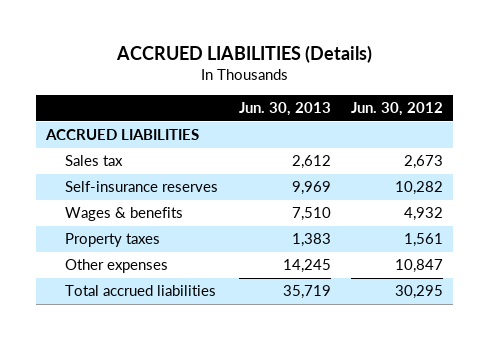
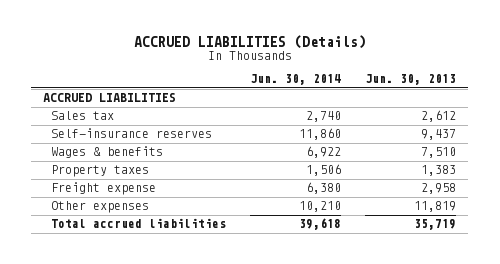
[351,102,444,117] Jun. 30, 2012 -> none
none -> [249,74,341,86] Jun. 30, 2014
[291,181,331,196] 9,969 -> [421,129,457,141] 9,437
none -> [50,182,156,196] Freight expense
[282,259,331,274] 14,245 -> [414,201,457,213] 11,819

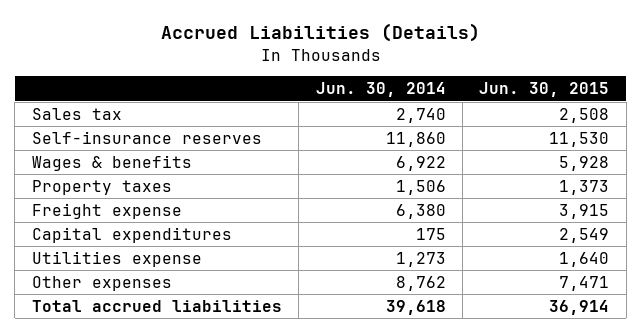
[133,34,366,49] ACCRUED LIABILITIES (Details) -> [160,23,480,43] Accrued Liabilities (Details)
[365,74,457,86] Jun. 30, 2013 -> none
none -> [479,82,610,98] Jun. 30, 2015
[43,93,177,103] ACCRUED LIABILITIES -> none
none -> [31,226,232,243] Capital expenditures
none -> [31,250,202,267] Utilities expense
[298,201,341,213] 10,210 -> [395,275,446,291] 8,762

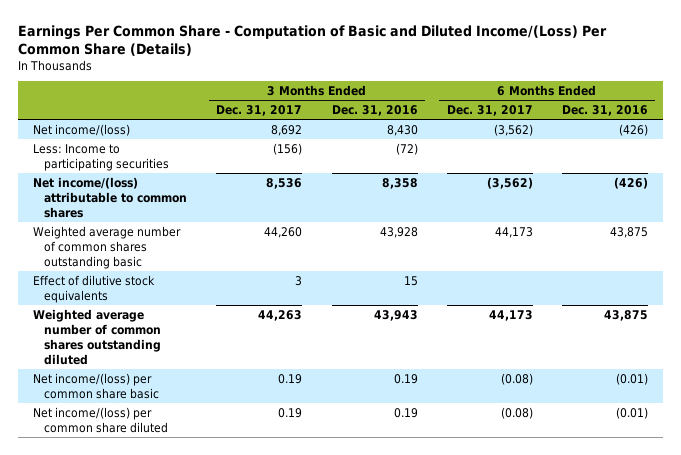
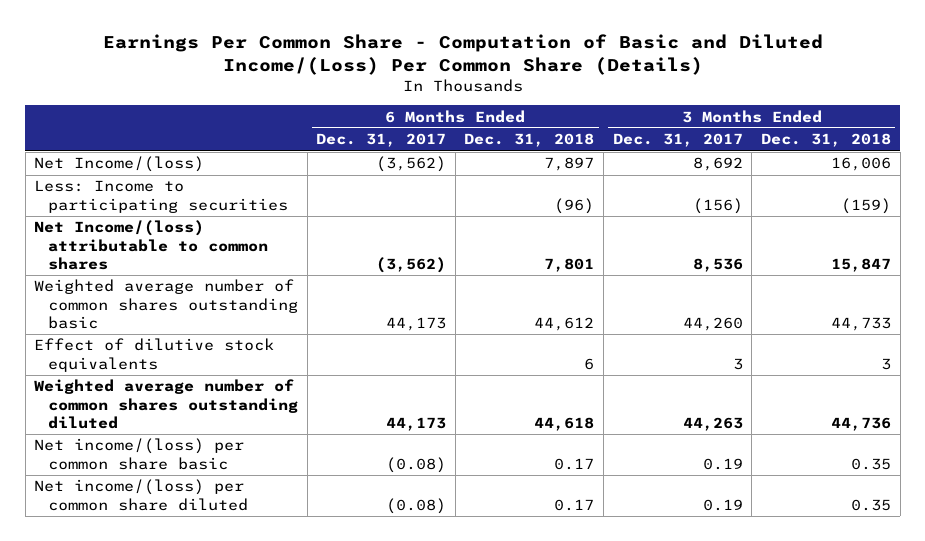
[331,104,418,116] Dec. 31, 2016 -> none
[562,104,649,116] Dec. 31, 2016 -> none
none -> [464,133,595,148] Dec. 31, 2018
none -> [760,133,891,148] Dec. 31, 2018
[32,123,130,136] Net income/(loss) -> [34,156,205,173] Net Income/(loss)
[32,176,187,218] Net income/(loss) attributable to common shares -> [34,220,268,270] Net Income/(loss) attributable to common shares

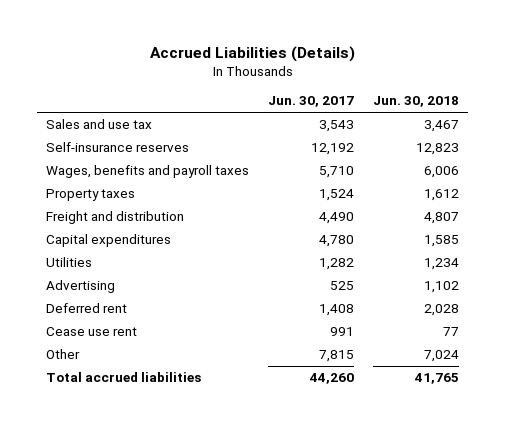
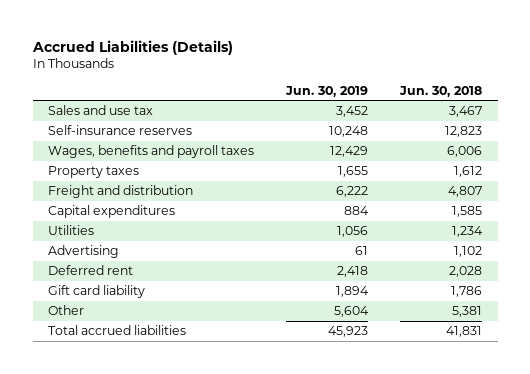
[268,96,355,108] Jun. 30, 2017 -> none
none -> [285,85,369,97] Jun. 30, 2019
[46,327,138,337] Cease use rent -> none
none -> [48,285,146,299] Gift card liability
[423,350,459,363] 7,024 -> [451,306,482,318] 5,381
[413,373,459,385] 41,765 -> [445,326,482,338] 41,831

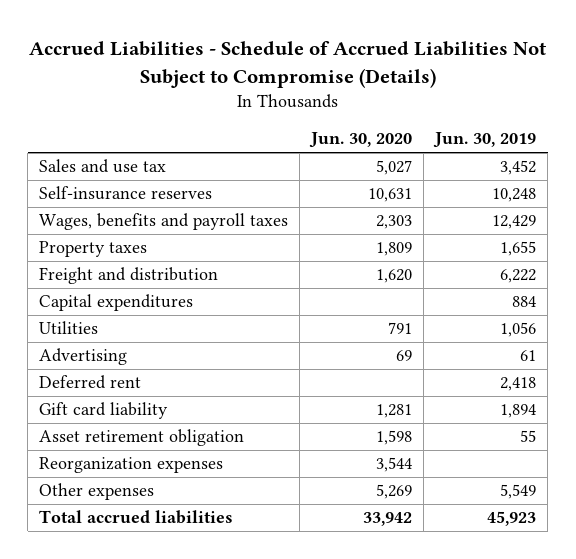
[31,39,233,55] Accrued Liabilities (Details) -> [28,41,546,89] Accrued Liabilities - Schedule of Accrued Liabilities Not Subject to Compromise (Details)
[398,85,482,97] Jun. 30, 2018 -> none
none -> [309,132,413,149] Jun. 30, 2020
none -> [39,429,245,447] Asset retirement obligation
none -> [39,457,224,474] Reorganization expenses
[48,305,85,316] Other -> [39,483,155,501] Other expenses
[334,306,370,318] 5,604 -> [500,484,537,500] 5,549

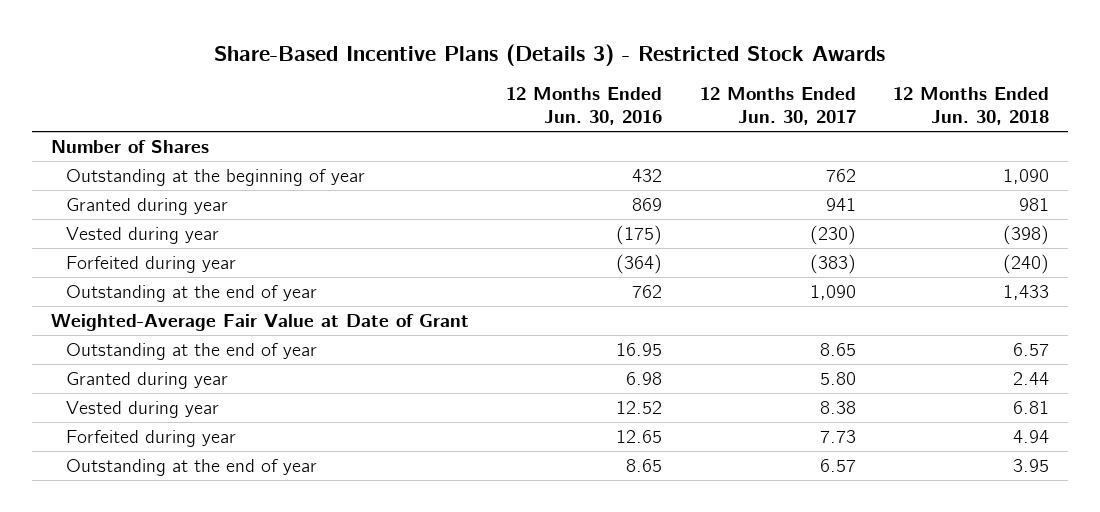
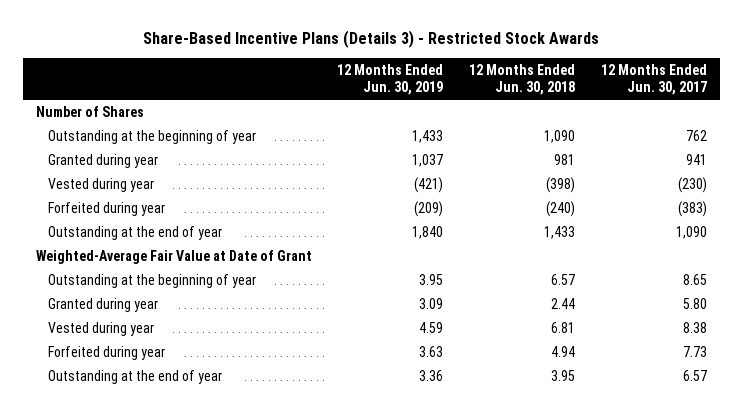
[506,86,663,126] 12 Months Ended Jun. 30, 2016 -> none
none -> [337,64,444,96] 12 Months Ended Jun. 30, 2019
[66,342,318,360] Outstanding at the end of year -> [47,273,256,288] Outstanding at the beginning of year

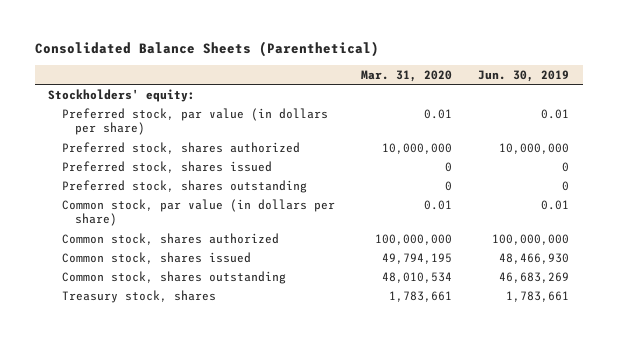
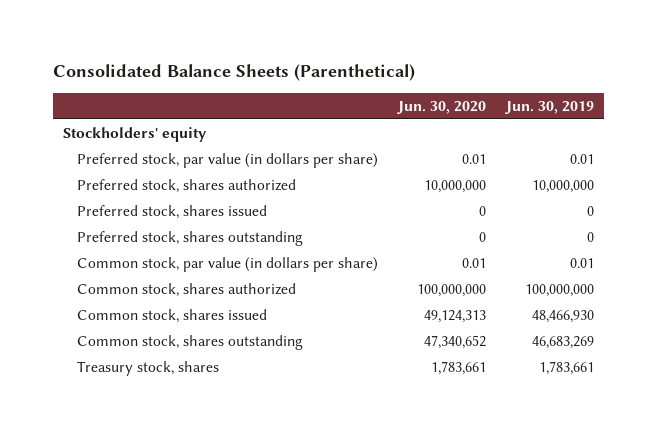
[360,69,452,82] Mar. 31, 2020 -> none
none -> [396,100,486,114] Jun. 30, 2020
[48,88,196,102] Stockholders' equity: -> [62,127,207,143] Stockholders' equity

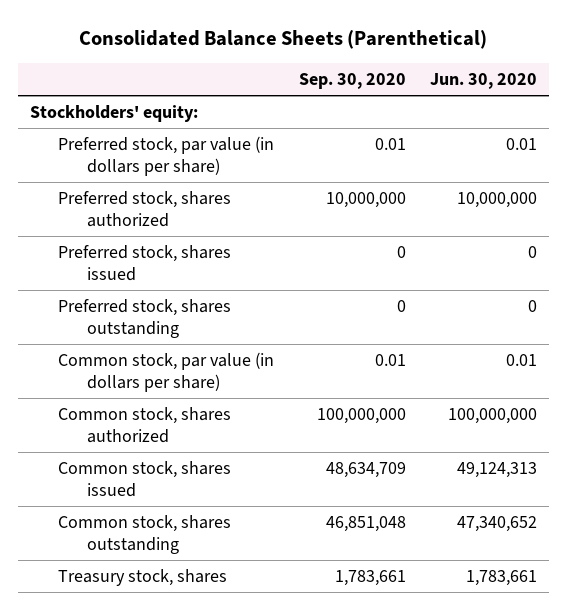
[504,100,594,114] Jun. 30, 2019 -> none
none -> [298,73,406,90] Sep. 30, 2020
[62,127,207,143] Stockholders' equity -> [29,104,198,122] Stockholders' equity:

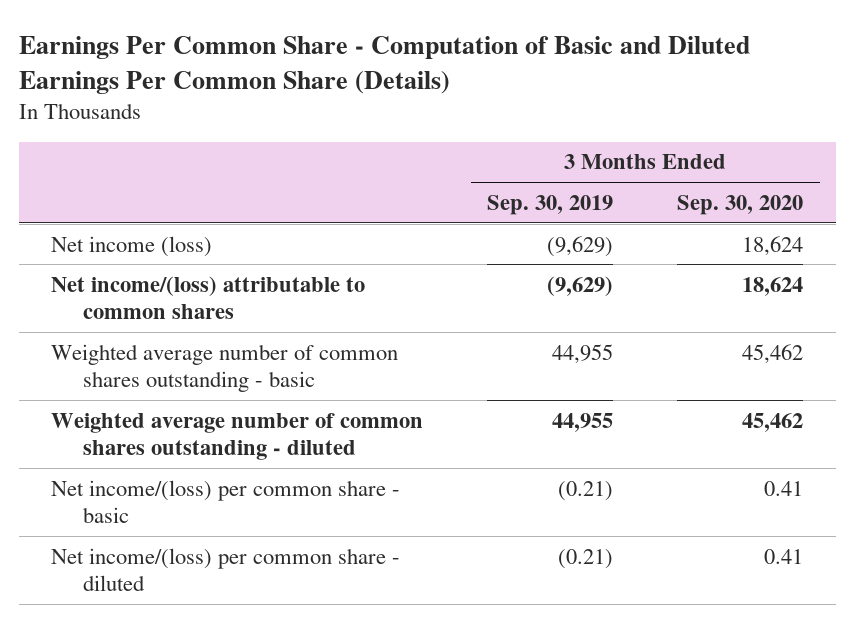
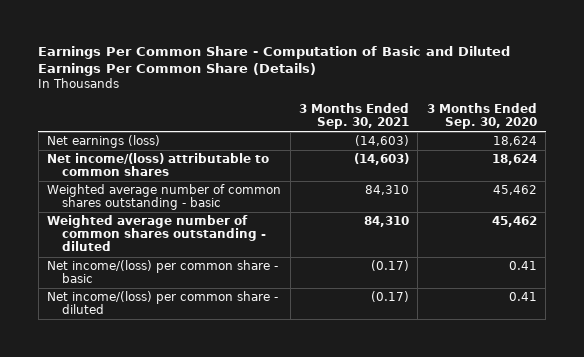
[487,194,614,215] Sep. 30, 2019 -> none
none -> [298,102,409,130] 3 Months Ended Sep. 30, 2021
[50,235,212,257] Net income (loss) -> [47,135,161,149] Net earnings (loss)

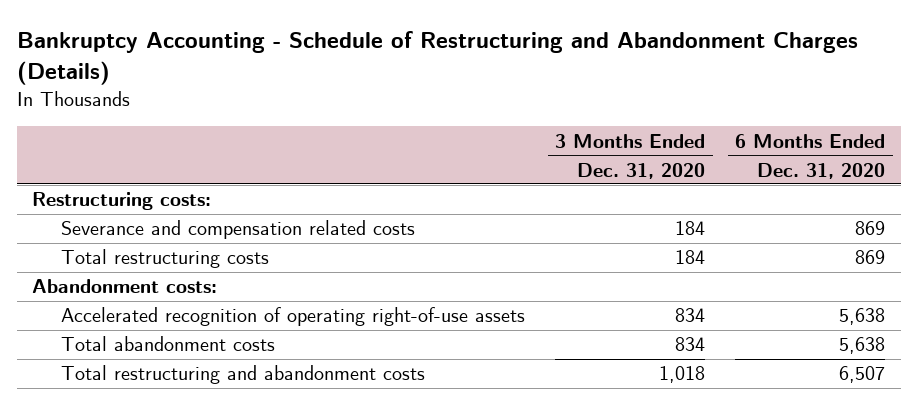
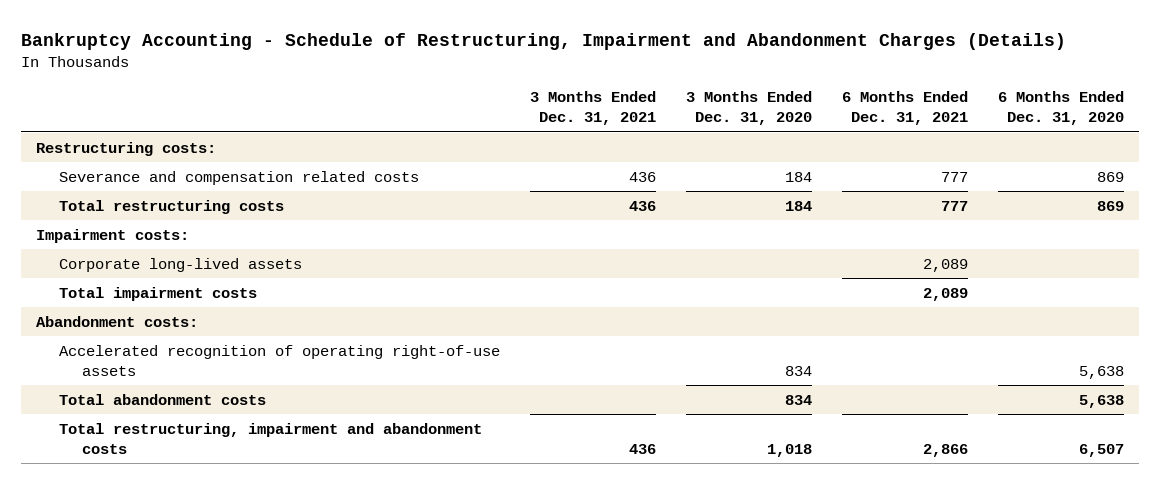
[17,31,859,86] Bankruptcy Accounting - Schedule of Restructuring and Abandonment Charges (Details) -> [21,32,1067,50] Bankruptcy Accounting - Schedule of Restructuring, Impairment and Abandonment Charges (Details)
none -> [529,91,656,126] 3 Months Ended Dec. 31, 2021
none -> [841,91,968,126] 6 Months Ended Dec. 31, 2021
none -> [36,228,190,243] Impairment costs:
none -> [58,257,302,272] Corporate long-lived assets
none -> [58,286,257,301] Total impairment costs
[60,365,425,385] Total restructuring and abandonment costs -> [58,422,482,454] Total restructuring, impairment and abandonment costs

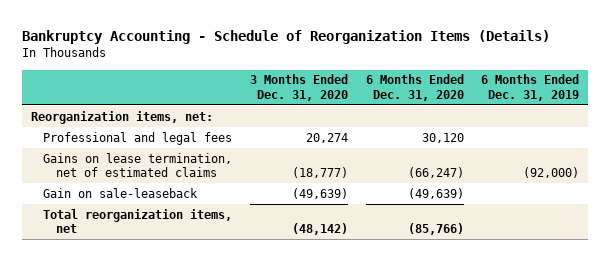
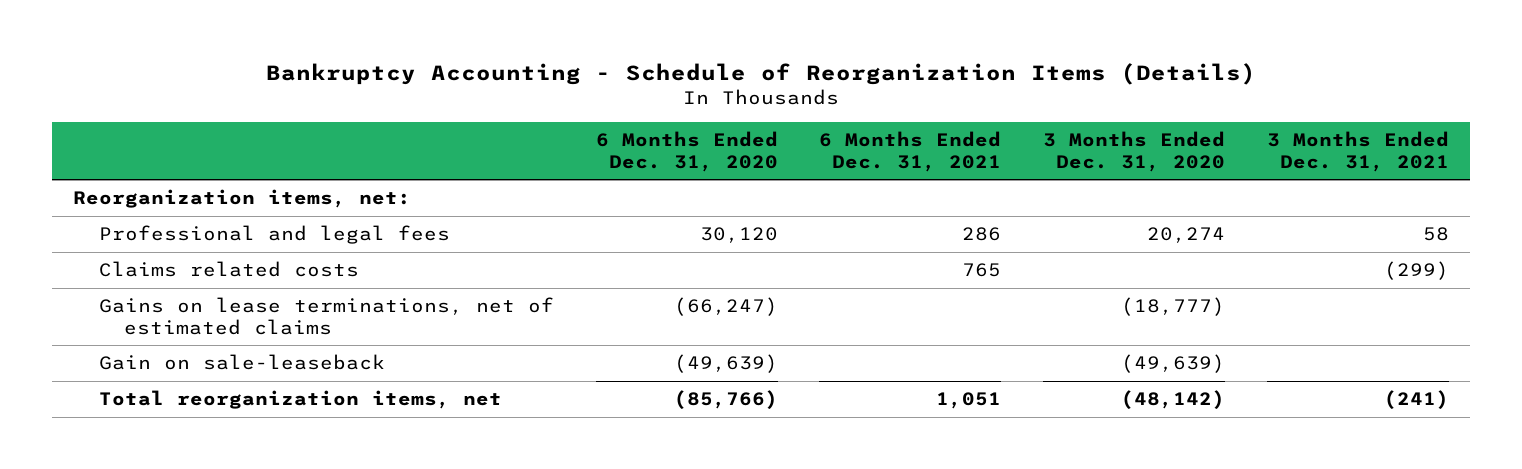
[481,74,580,101] 6 Months Ended Dec. 31, 2019 -> none
none -> [819,130,1002,172] 6 Months Ended Dec. 31, 2021
none -> [1267,130,1450,172] 3 Months Ended Dec. 31, 2021
none -> [98,261,359,278] Claims related costs
[43,152,233,178] Gains on lease termination, net of estimated claims -> [98,297,554,335] Gains on lease terminations, net of estimated claims

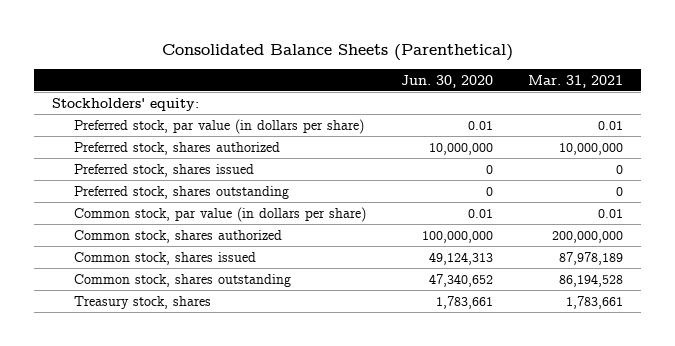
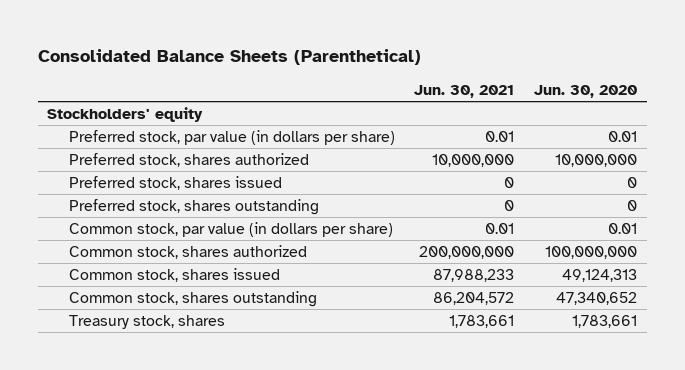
[528,74,624,88] Mar. 31, 2021 -> none
none -> [414,84,515,98] Jun. 30, 2021
[51,97,199,111] Stockholders' equity: -> [47,107,204,123] Stockholders' equity

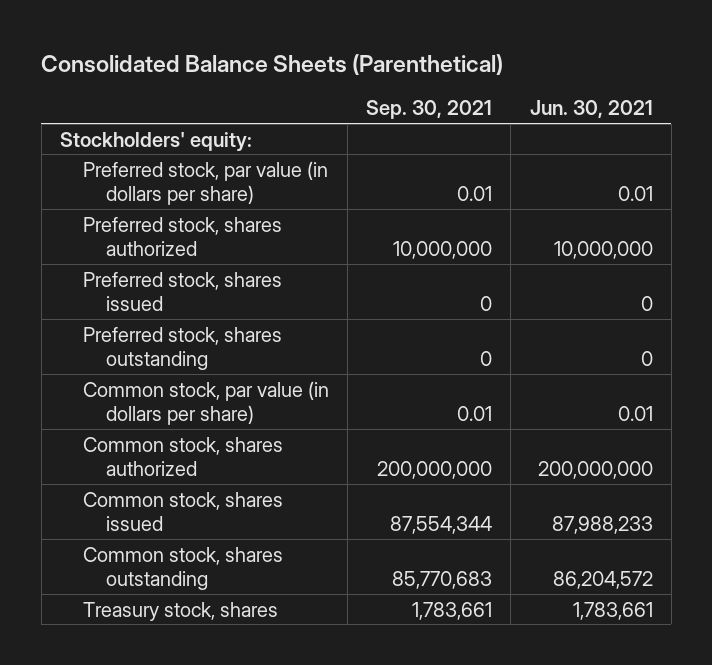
[534,84,638,98] Jun. 30, 2020 -> none
none -> [366,100,493,120] Sep. 30, 2021
[47,107,204,123] Stockholders' equity -> [59,131,252,152] Stockholders' equity:

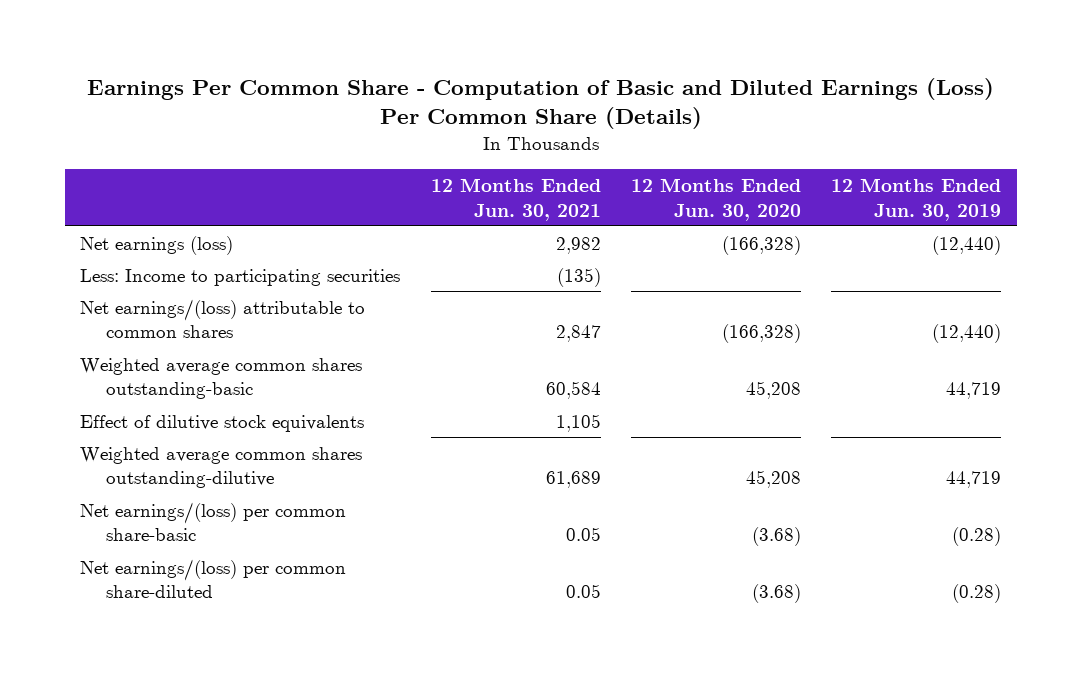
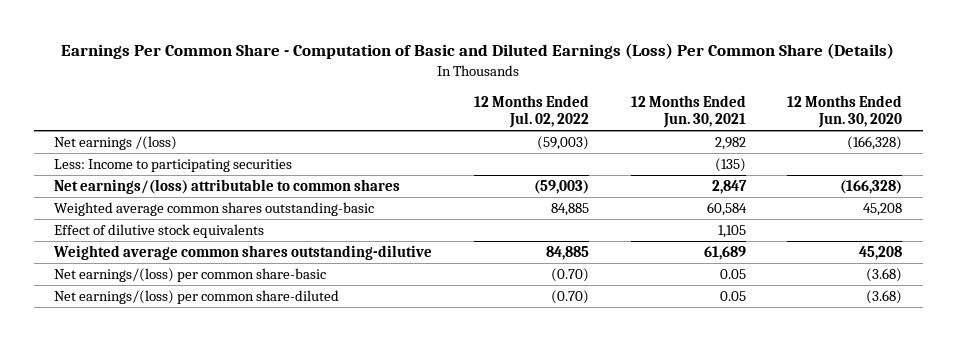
[831,177,1002,221] 12 Months Ended Jun. 30, 2019 -> none
none -> [473,94,589,128] 12 Months Ended Jul. 02, 2022
[80,235,234,255] Net earnings (loss) -> [54,136,178,151] Net earnings /(loss)

